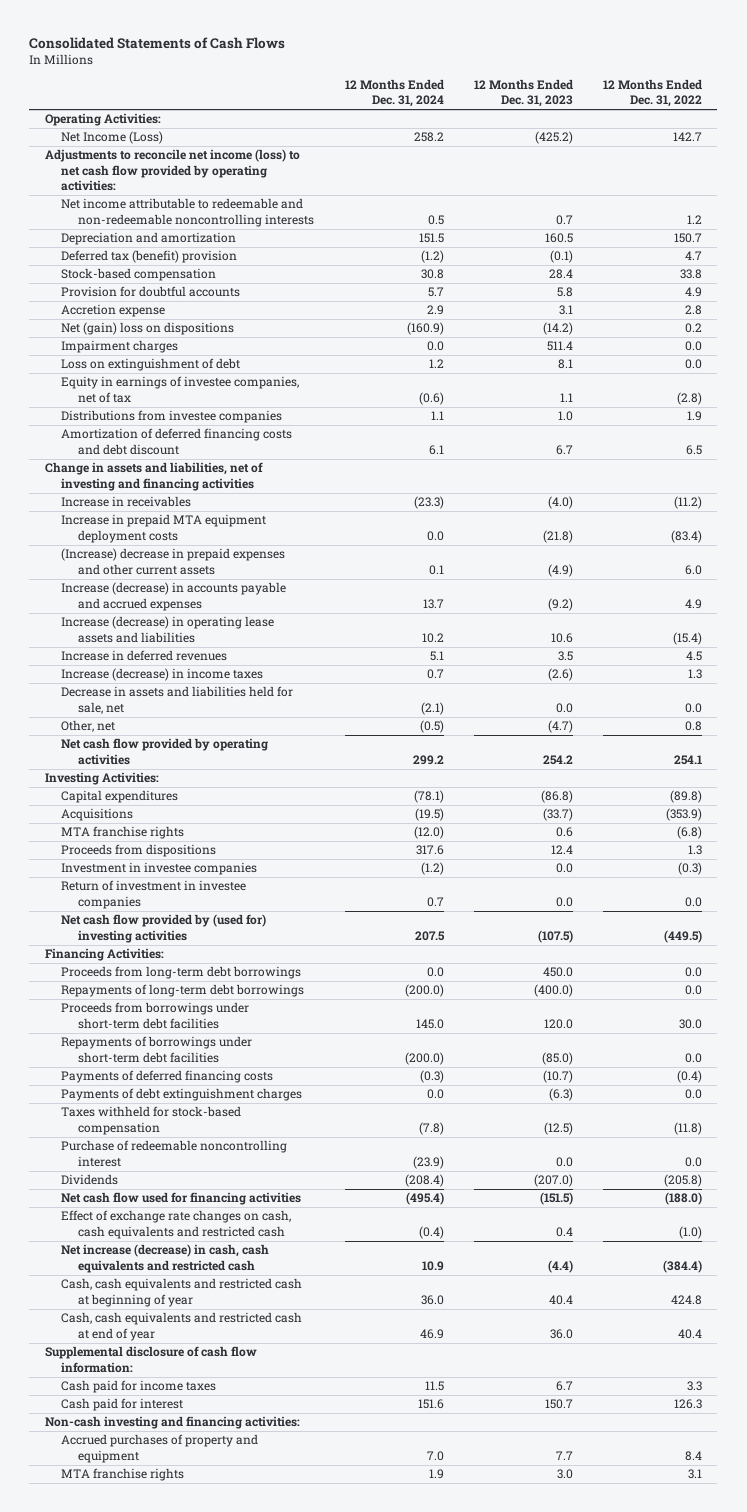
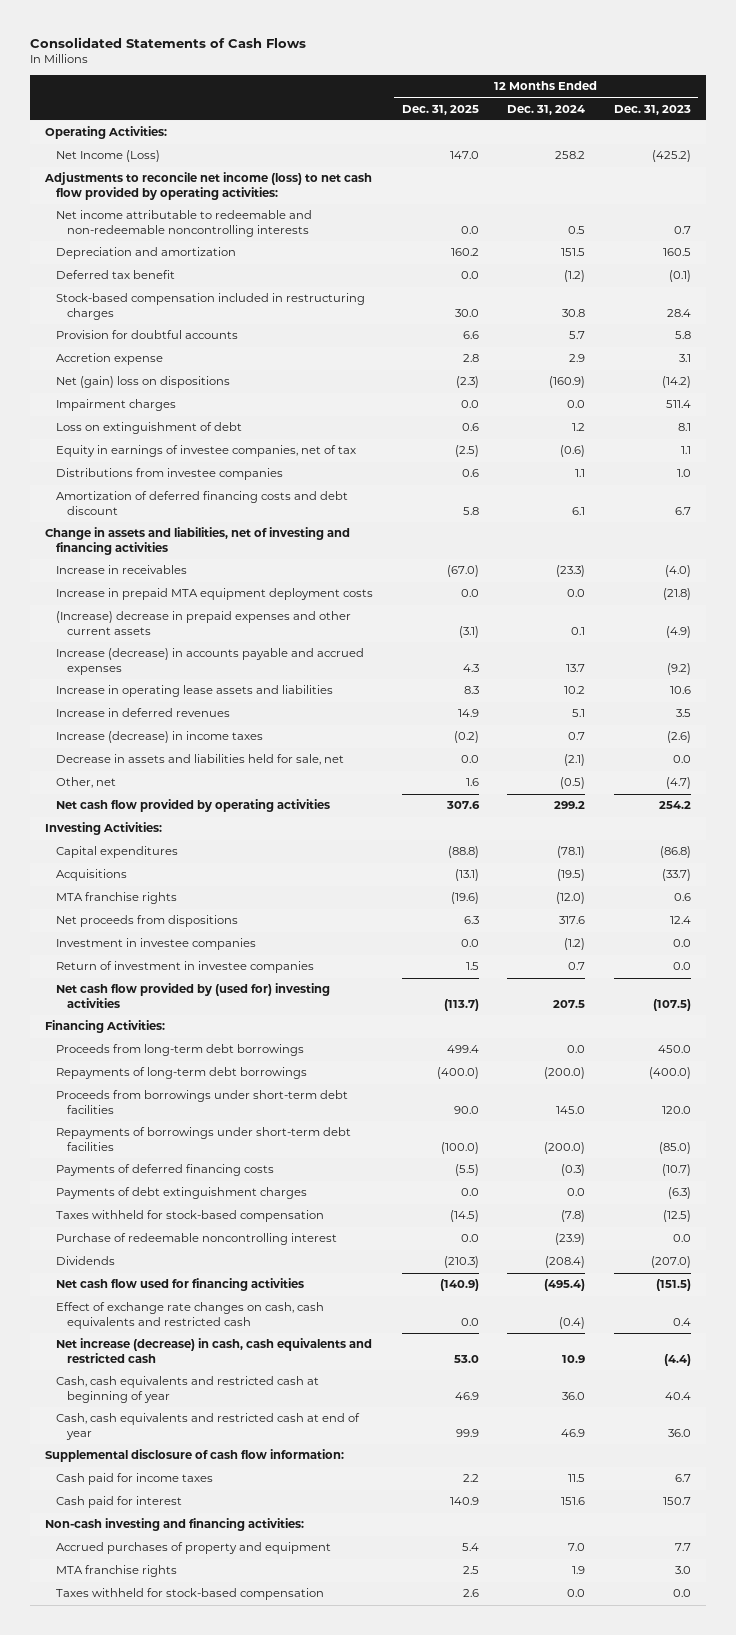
[603,79,703,108] 12 Months Ended Dec. 31, 2022 -> none
none -> [401,104,479,115] Dec. 31, 2025
[61,250,238,264] Deferred tax (benefit) provision -> [55,270,175,280] Deferred tax benefit
[61,268,217,282] Stock-based compensation -> [55,293,365,320] Stock-based compensation included in restructuring charges
[61,616,275,643] Increase (decrease) in operating lease assets and liabilities -> [55,685,333,698] Increase in operating lease assets and liabilities
[61,844,217,858] Proceeds from dispositions -> [55,915,238,928] Net proceeds from dispositions
none -> [55,1588,324,1601] Taxes withheld for stock-based compensation

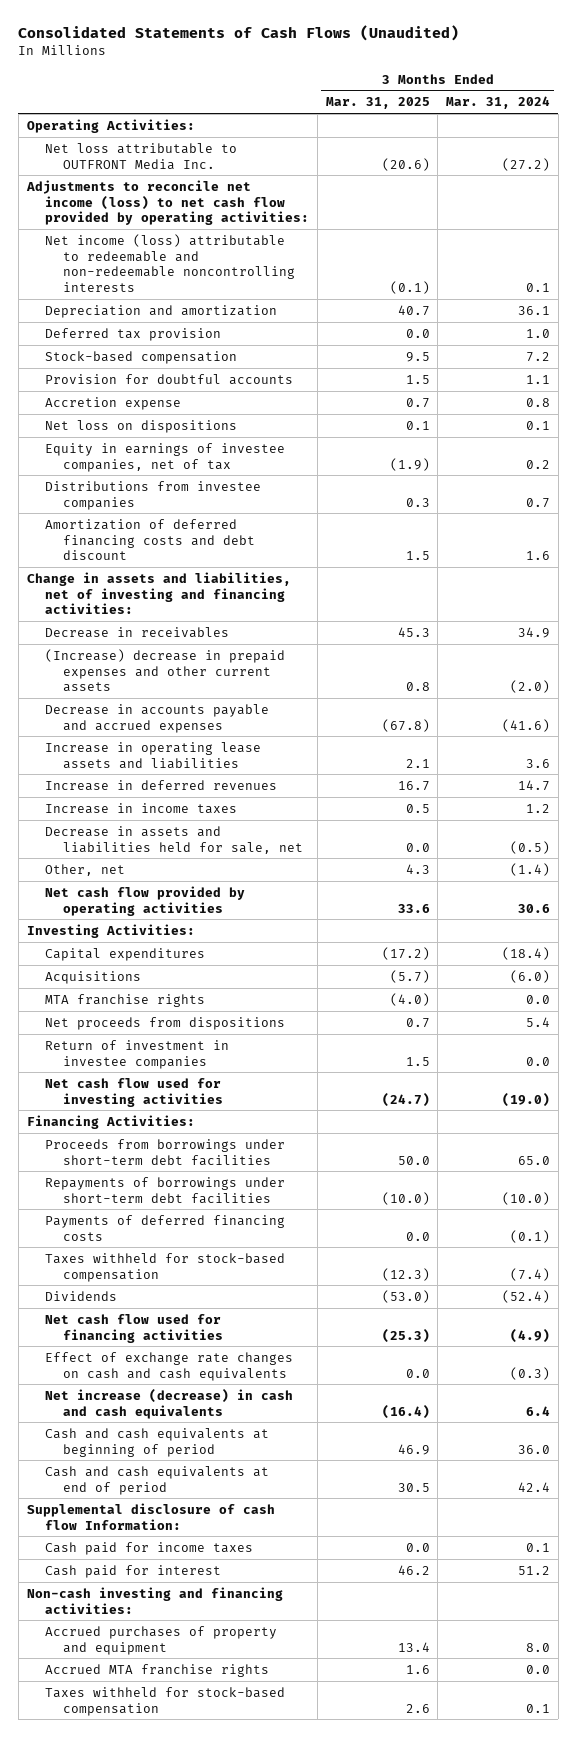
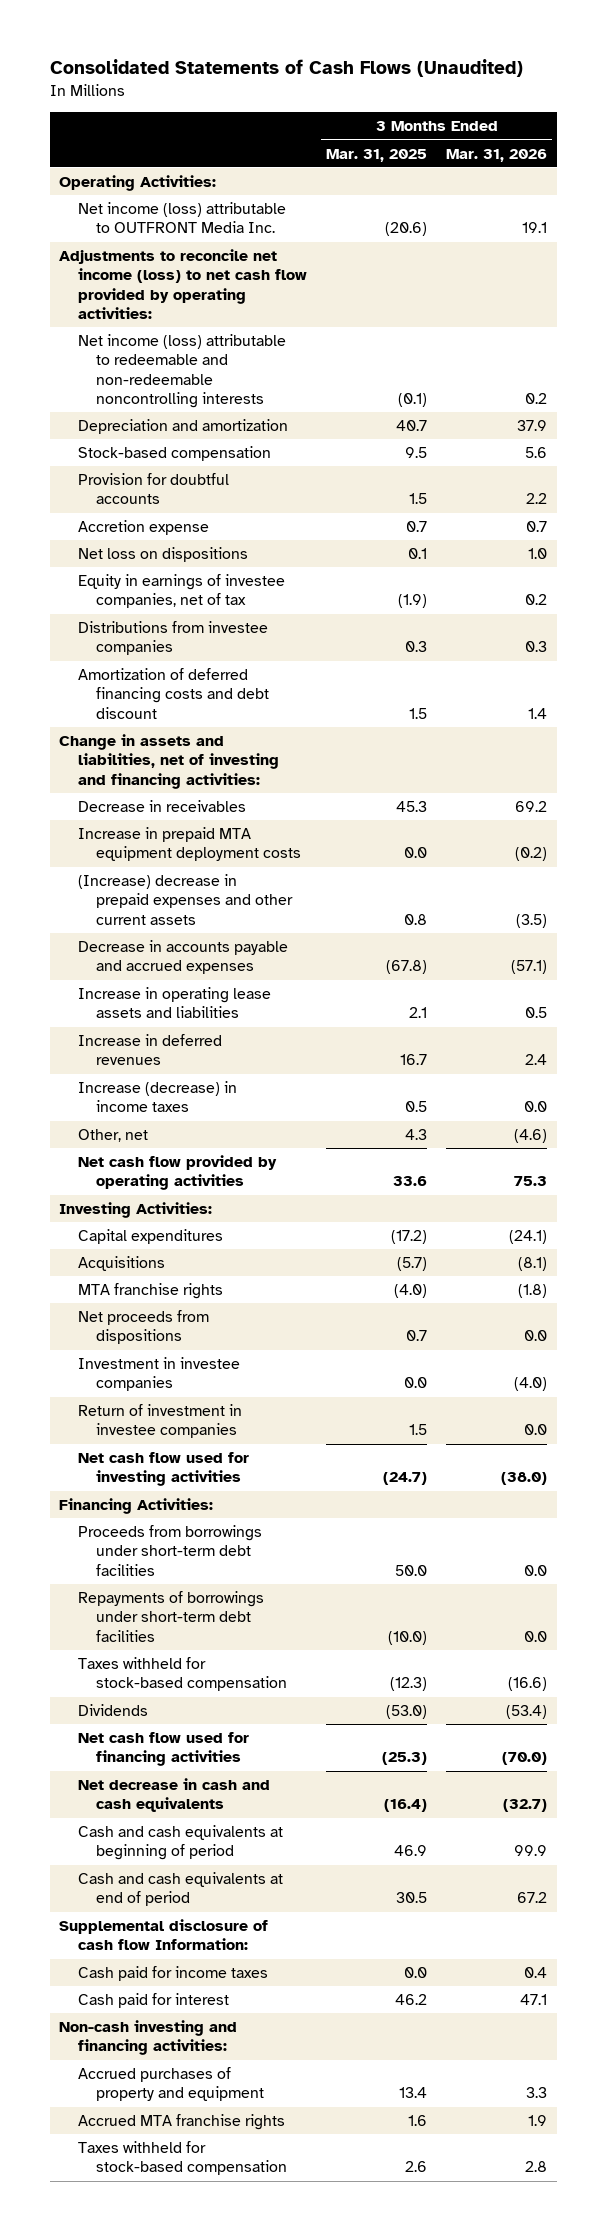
[446,96,551,110] Mar. 31, 2024 -> none
none -> [446,148,548,162] Mar. 31, 2026
[45,142,238,170] Net loss attributable to OUTFRONT Media Inc. -> [77,202,286,234] Net income (loss) attributable to OUTFRONT Media Inc.
[45,327,222,341] Deferred tax provision -> none
none -> [77,827,302,862] Increase in prepaid MTA equipment deployment costs
[45,825,304,854] Decrease in assets and liabilities held for sale, net -> none
[45,802,238,814] Increase in income taxes -> [77,1081,237,1113] Increase (decrease) in income taxes
none -> [77,1357,240,1392] Investment in investee companies
[45,1214,286,1241] Payments of deferred financing costs -> none
[45,1351,294,1381] Effect of exchange rate changes on cash and cash equivalents -> none
[45,1388,294,1419] Net increase (decrease) in cash and cash equivalents -> [77,1778,270,1813] Net decrease in cash and cash equivalents

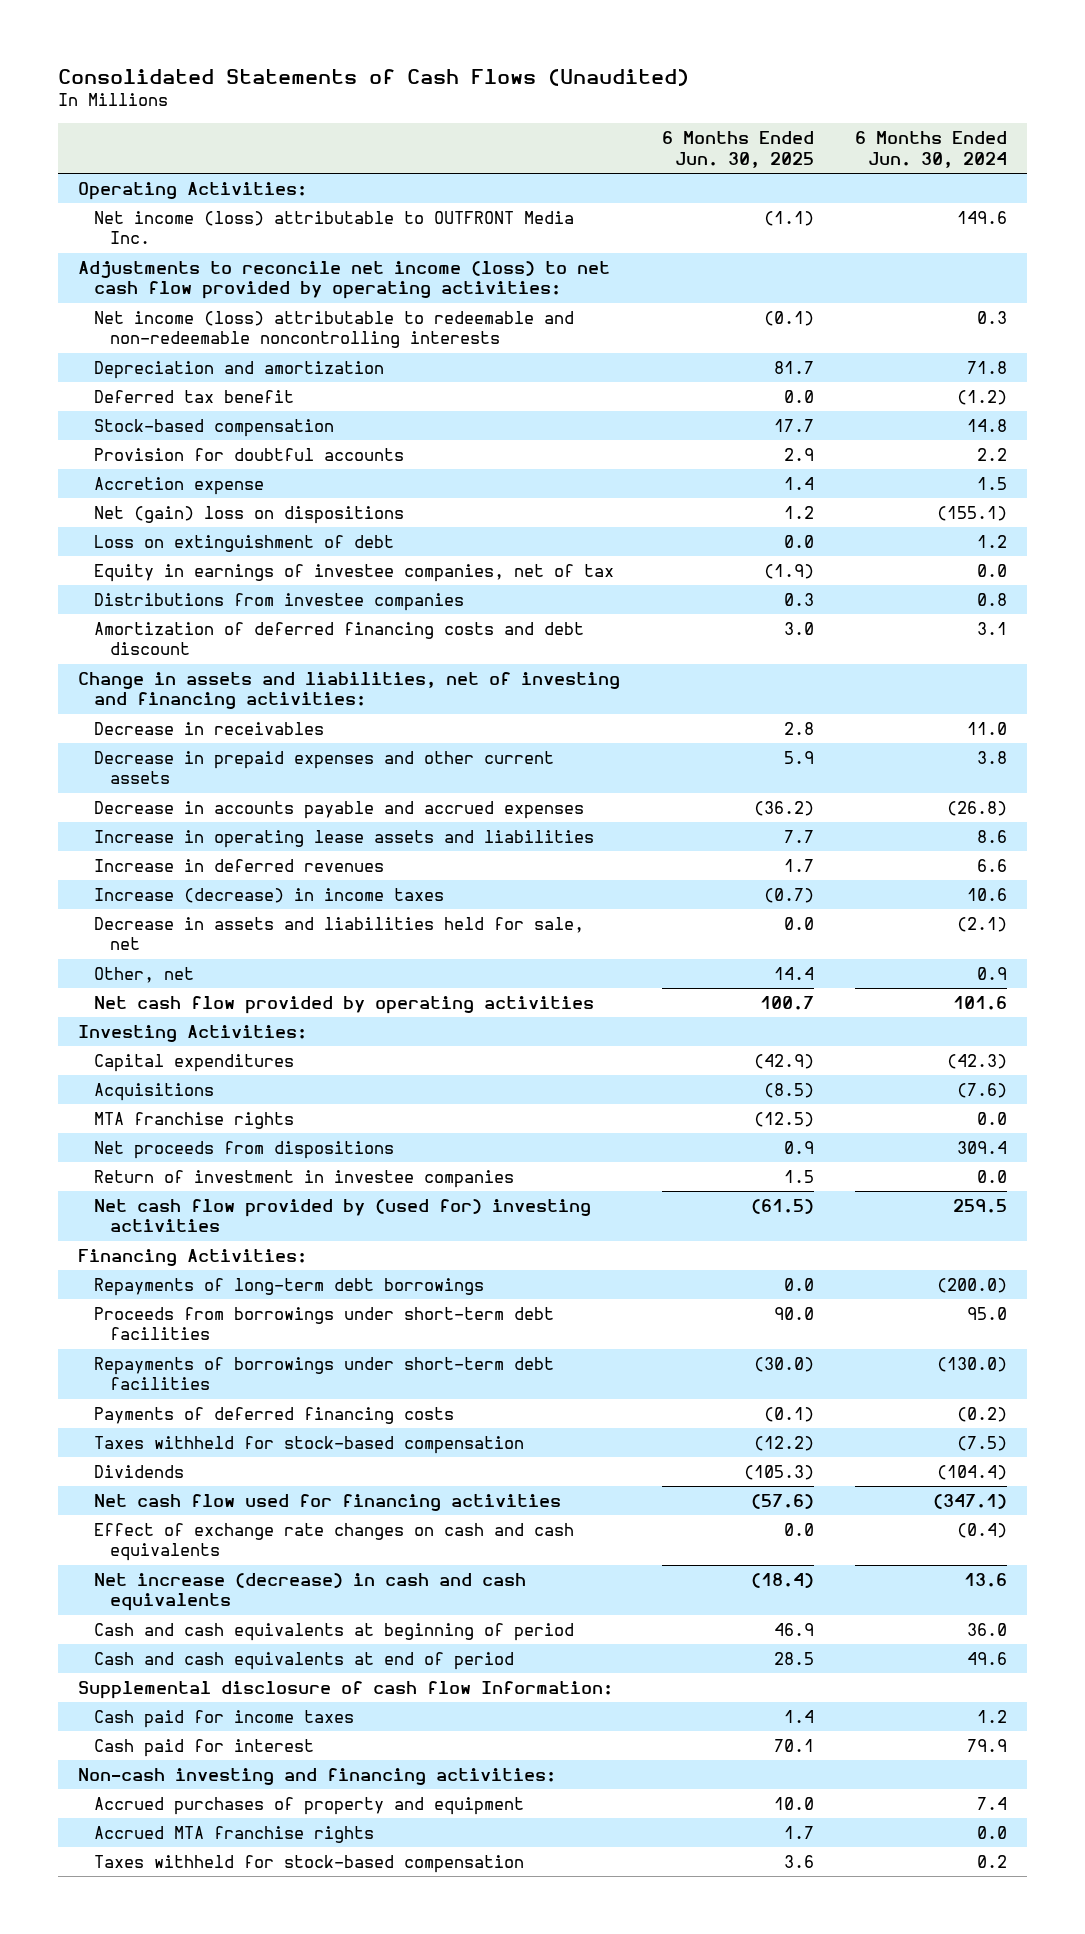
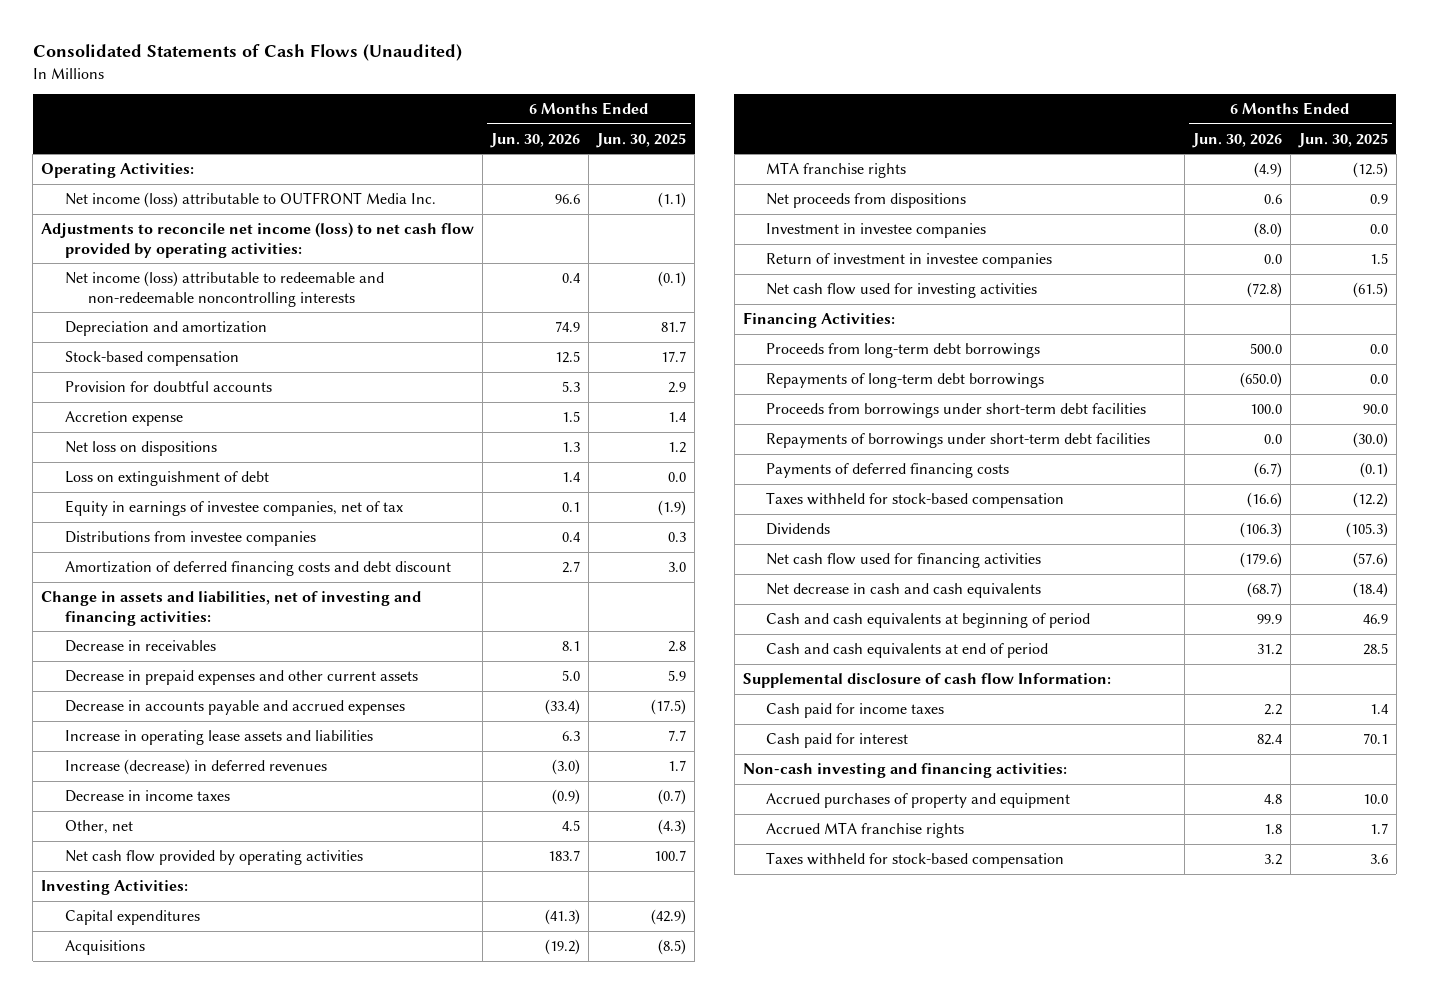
[854,131,1007,168] 6 Months Ended Jun. 30, 2024 -> none
none -> [490,132,581,148] Jun. 30, 2026
[94,390,295,404] Deferred tax benefit -> none
[94,506,405,525] Net (gain) loss on dispositions -> [64,440,217,456] Net loss on dispositions
[753,801,814,817] (36.2) -> [651,698,687,715] (17.5)
[94,917,585,951] Decrease in assets and liabilities held for sale, net -> none
[94,859,385,873] Increase in deferred revenues -> [64,758,327,775] Increase (decrease) in deferred revenues
[94,888,445,904] Increase (decrease) in income taxes -> [64,789,230,802] Decrease in income taxes
[773,967,814,981] 14.4 -> [658,818,687,835] (4.3)
none -> [766,222,987,238] Investment in investee companies
[94,1199,592,1233] Net cash flow provided by (used for) investing activities -> [766,282,1038,298] Net cash flow used for investing activities
none -> [766,342,1041,358] Proceeds from long-term debt borrowings
[94,1523,575,1562] Effect of exchange rate changes on cash and cash equivalents -> none
[94,1573,527,1612] Net increase (decrease) in cash and cash equivalents -> [766,582,1042,598] Net decrease in cash and cash equivalents

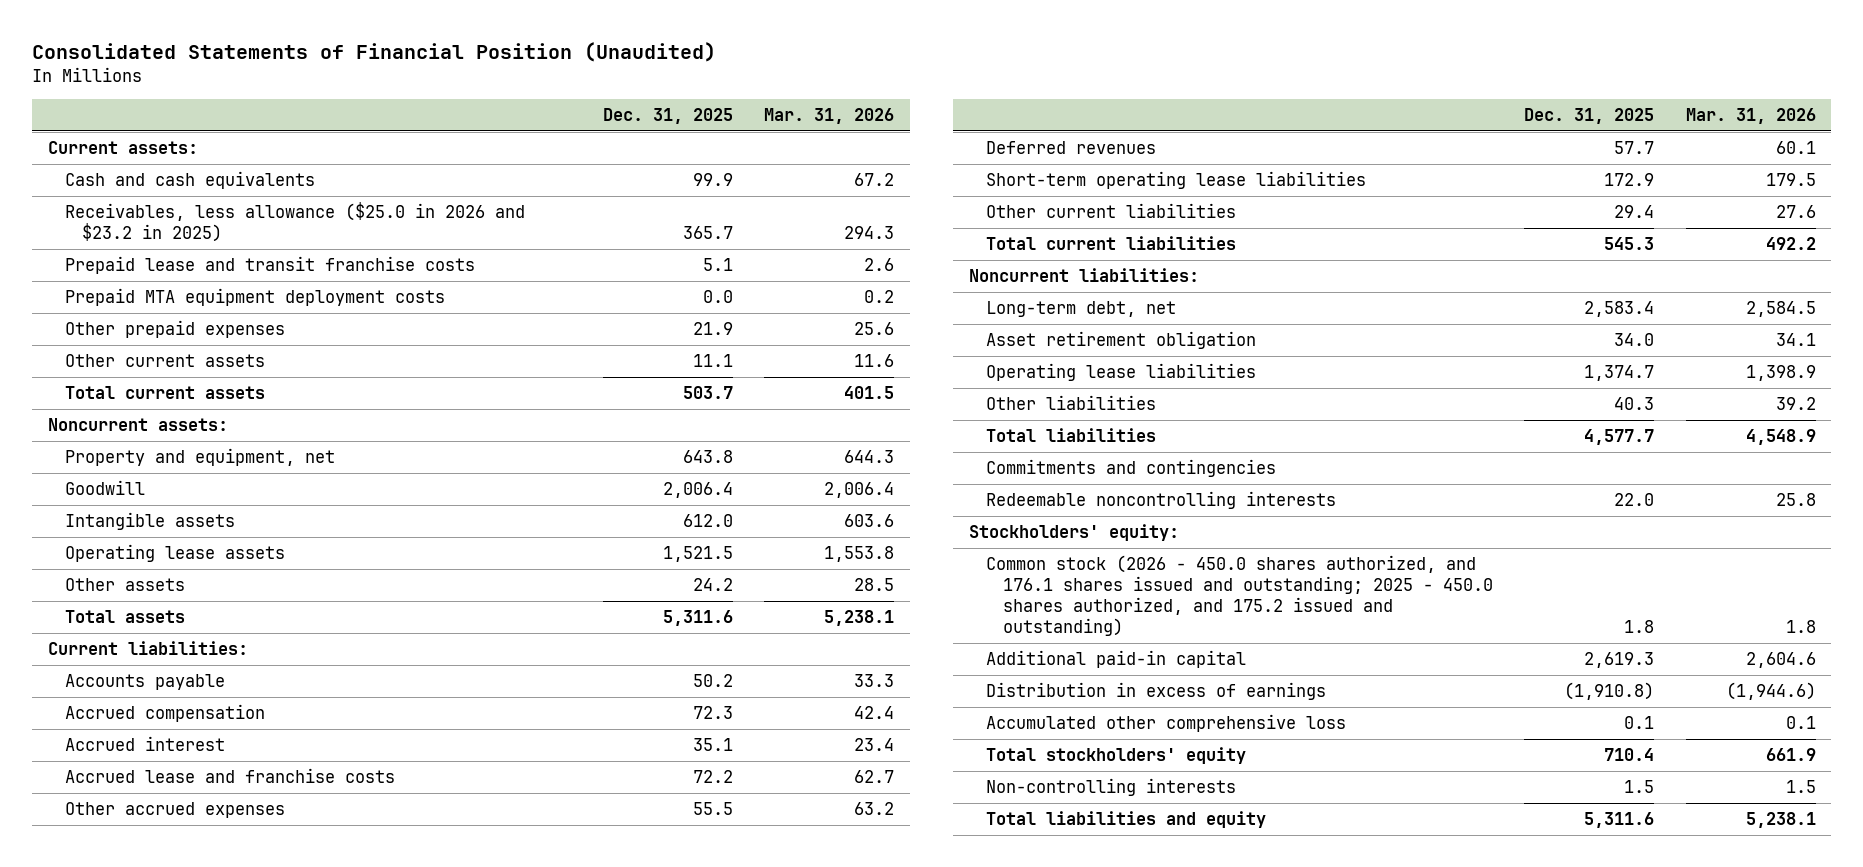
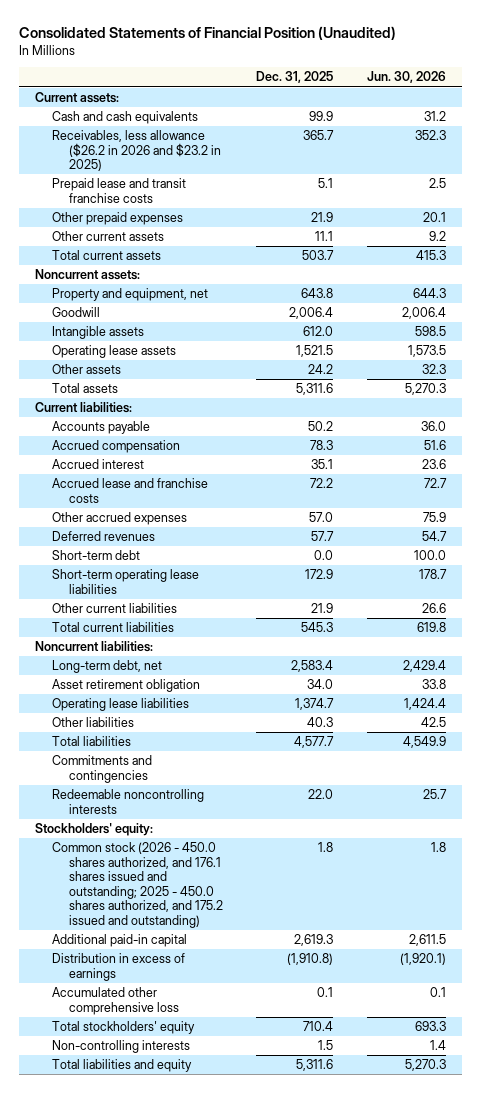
[764,108,895,125] Mar. 31, 2026 -> none
none -> [366,71,446,84] Jun. 30, 2026
[64,202,525,243] Receivables, less allowance ($25.0 in 2026 and $23.2 in 2025) -> [52,130,222,172] Receivables, less allowance ($26.2 in 2026 and $23.2 in 2025)
[64,288,445,307] Prepaid MTA equipment deployment costs -> none
[692,706,733,720] 72.3 -> [310,440,334,451] 78.3
[692,802,733,816] 55.5 -> [309,512,334,523] 57.0
none -> [52,550,141,561] Short-term debt
[1614,205,1655,219] 29.4 -> [311,603,334,614] 21.9

